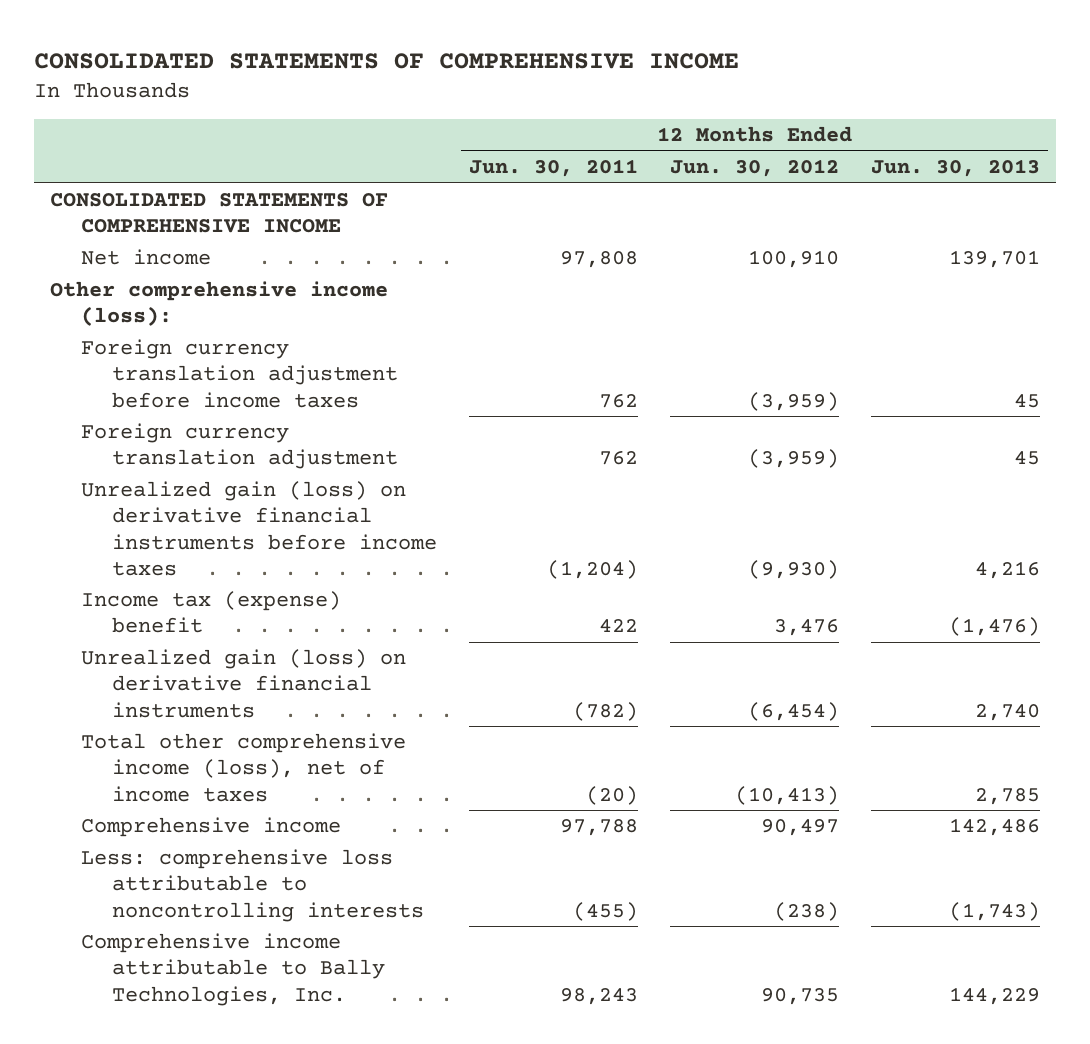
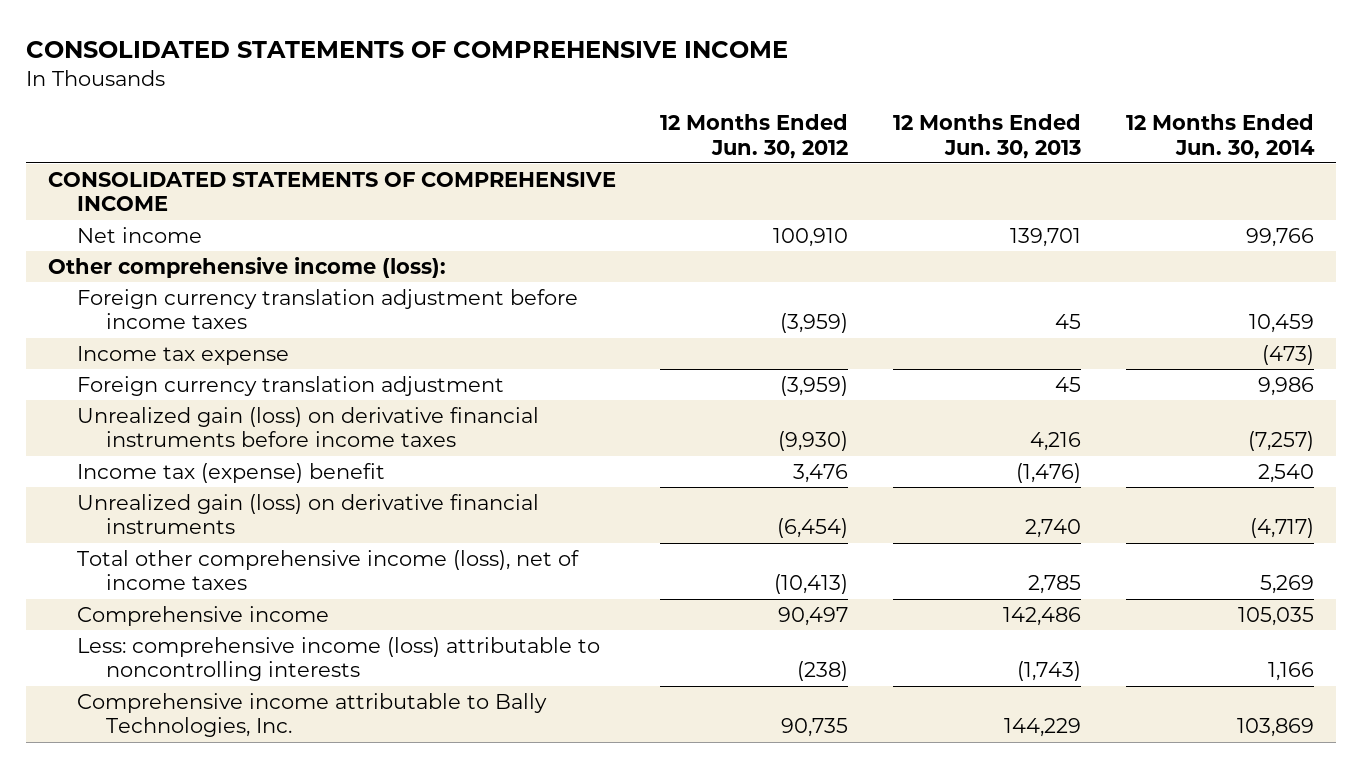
[469,159,639,178] Jun. 30, 2011 -> none
none -> [1125,114,1315,159] 12 Months Ended Jun. 30, 2014
none -> [76,345,289,365] Income tax expense
[80,849,425,922] Less: comprehensive loss attributable to noncontrolling interests -> [76,636,600,682] Less: comprehensive income (loss) attributable to noncontrolling interests

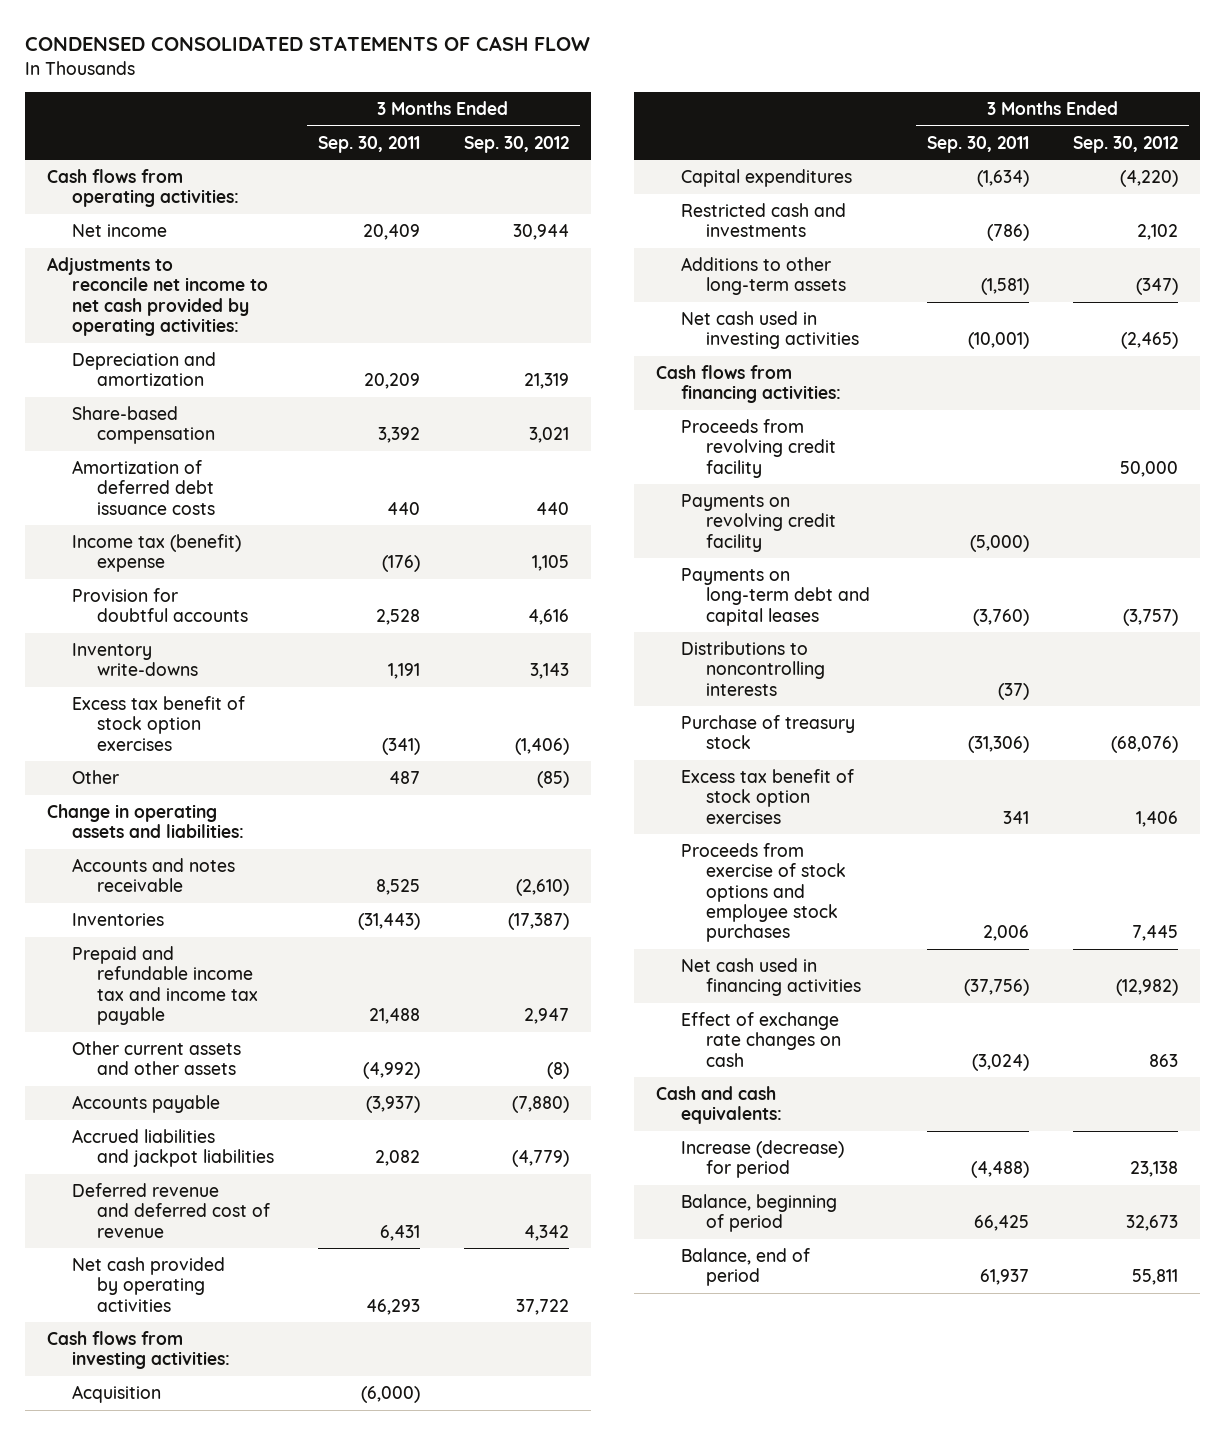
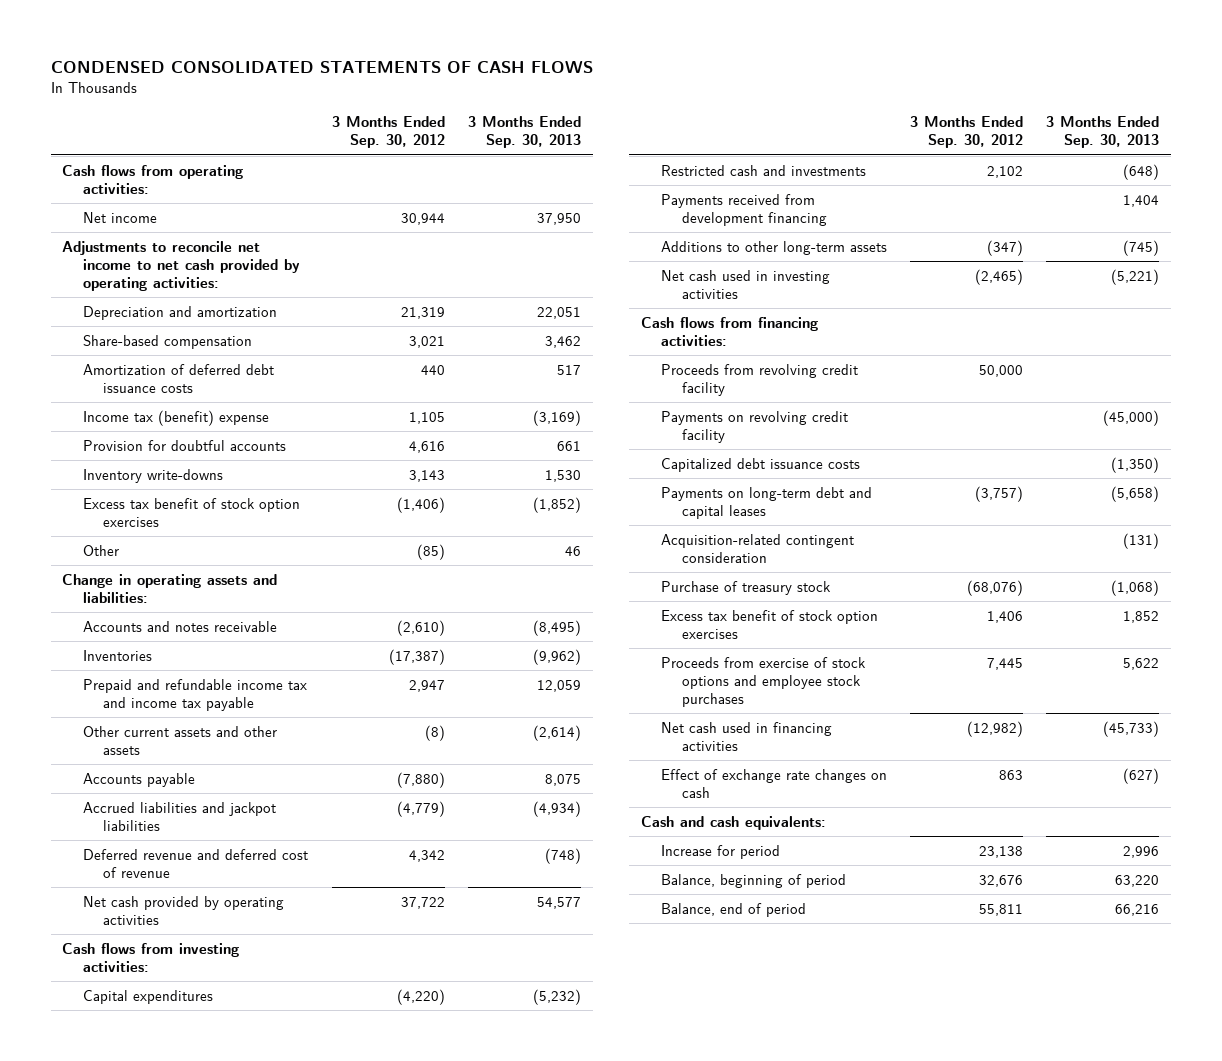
[24,36,590,52] CONDENSED CONSOLIDATED STATEMENTS OF CASH FLOW -> [50,61,593,74] CONDENSED CONSOLIDATED STATEMENTS OF CASH FLOWS
[317,135,420,153] Sep. 30, 2011 -> none
none -> [468,116,582,149] 3 Months Ended Sep. 30, 2013
[71,1384,161,1403] Acquisition -> none
none -> [661,193,827,226] Payments received from development financing
none -> [661,457,861,472] Capitalized debt issuance costs
[681,640,826,696] Distributions to noncontrolling interests -> none
none -> [661,533,855,563] Acquisition-related contingent consideration
[681,1139,845,1179] Increase (decrease) for period -> [661,844,781,859] Increase for period
[1126,1215,1179,1232] 32,673 -> [979,874,1024,887] 32,676

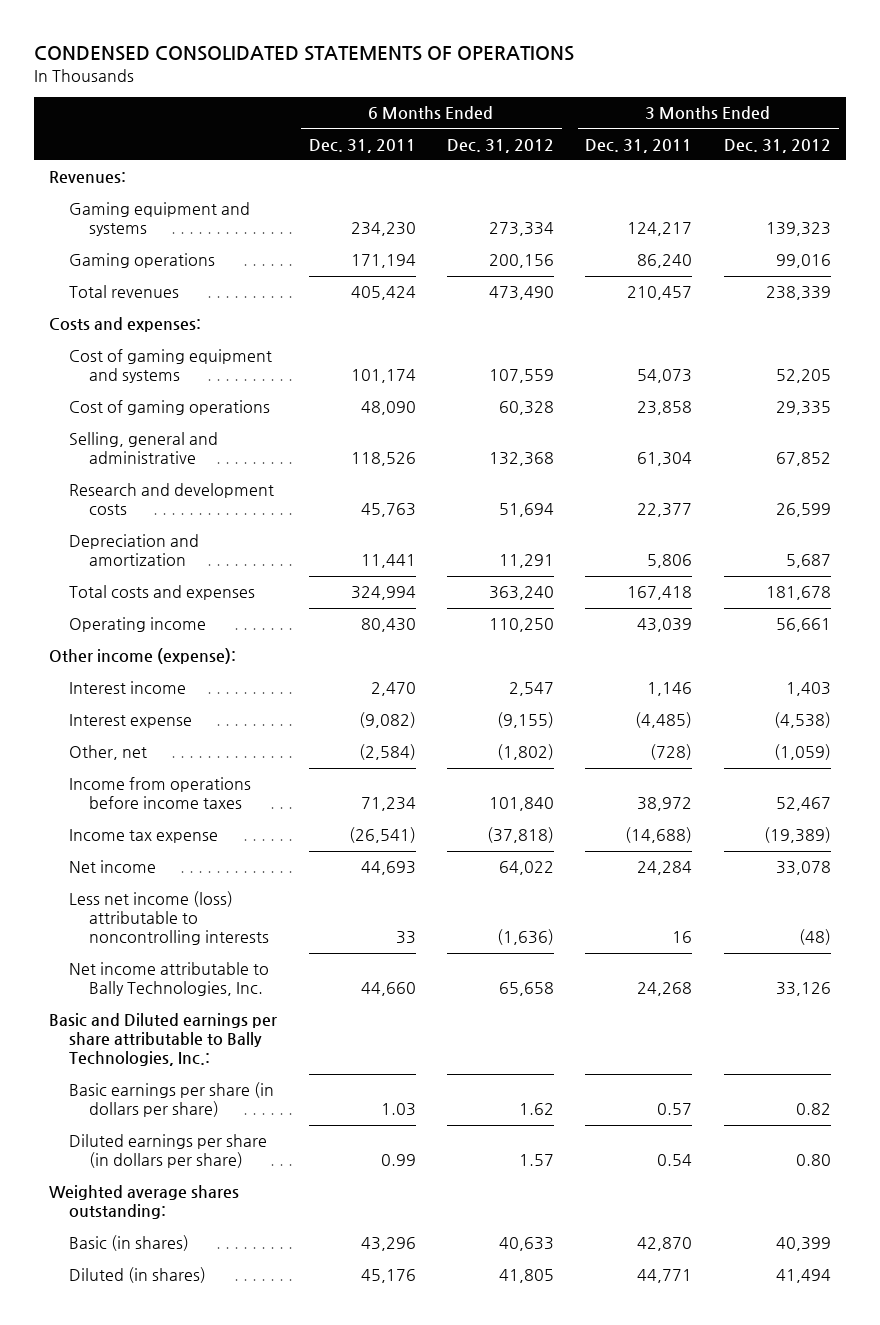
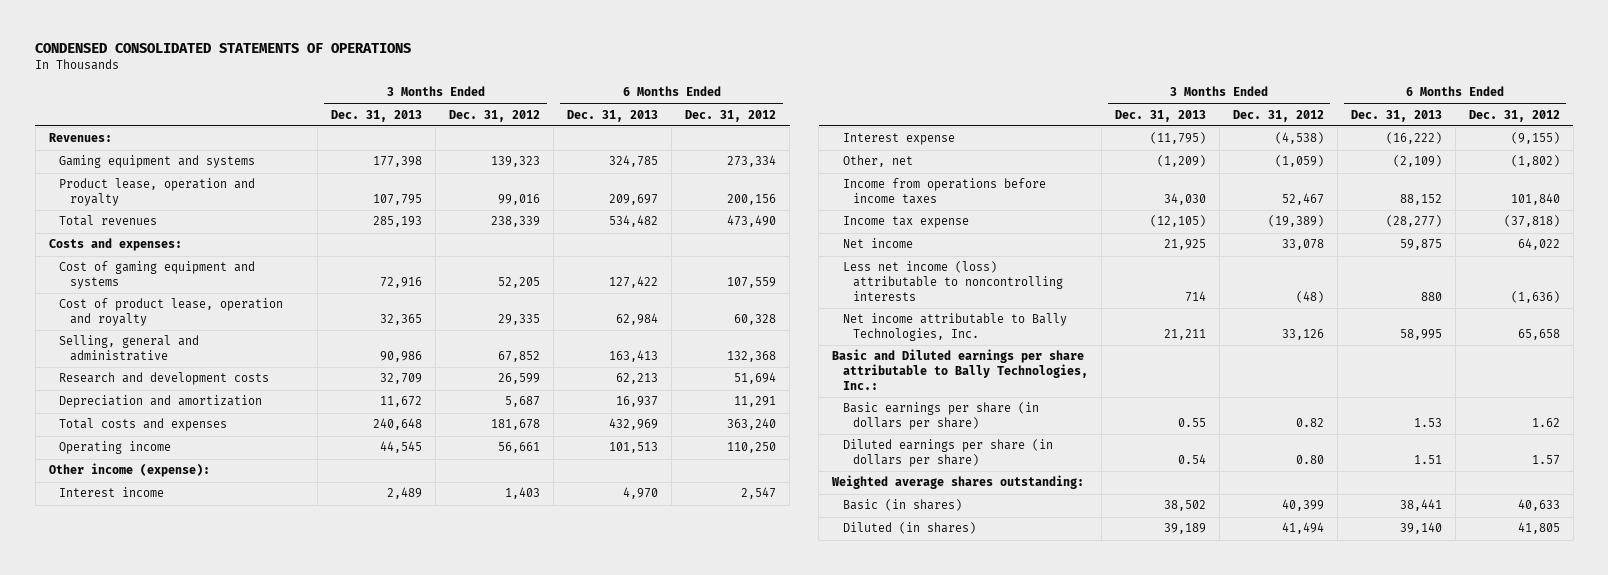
[308,138,416,153] Dec. 31, 2011 -> none
[585,138,693,153] Dec. 31, 2011 -> none
none -> [331,109,423,122] Dec. 31, 2013
none -> [567,109,659,122] Dec. 31, 2013
[69,253,216,269] Gaming operations -> [59,178,256,207] Product lease, operation and royalty
[69,400,271,416] Cost of gaming operations -> [59,298,284,327] Cost of product lease, operation and royalty

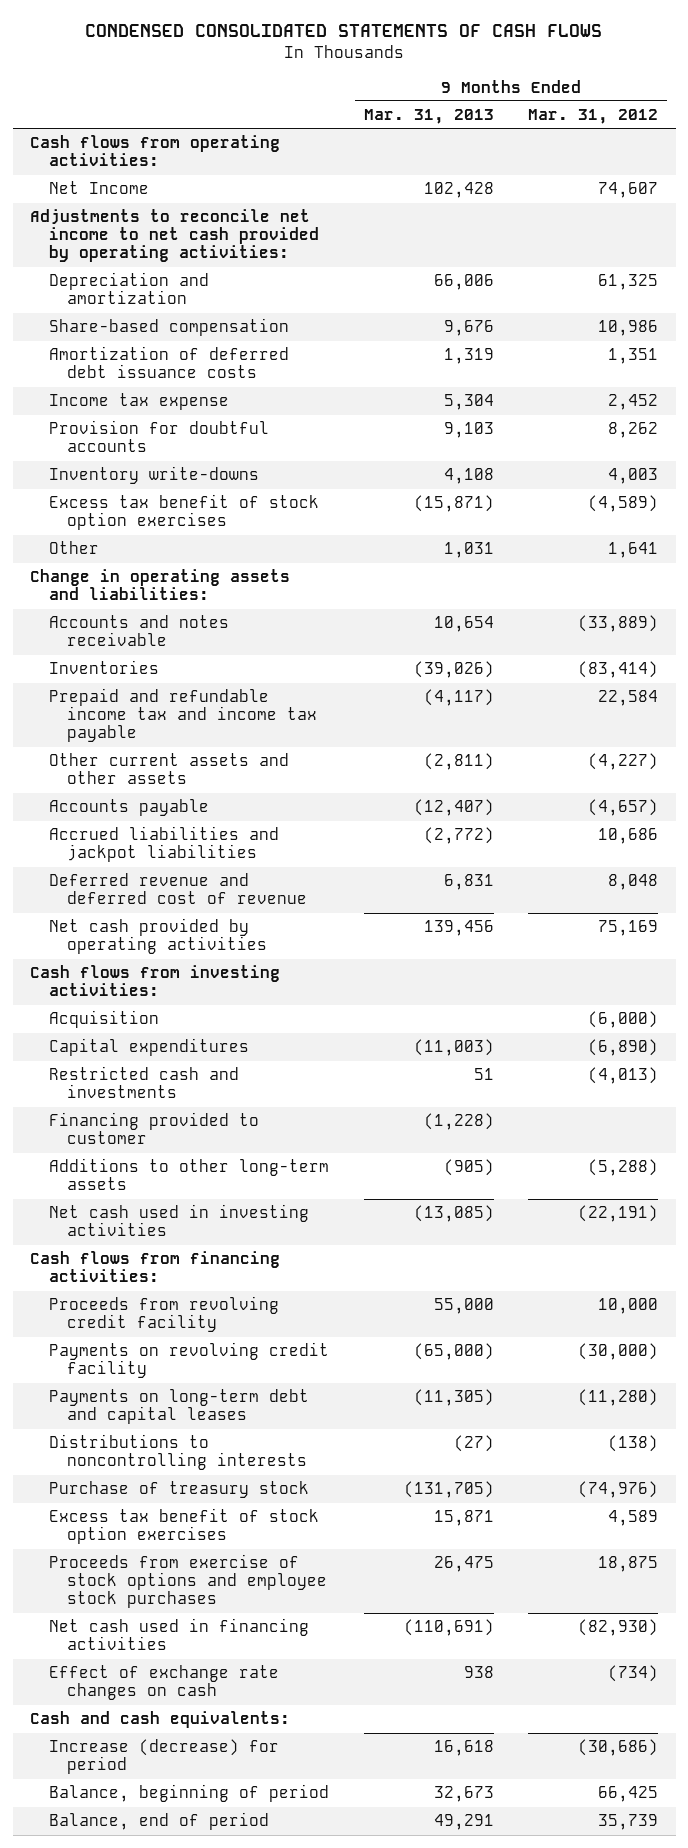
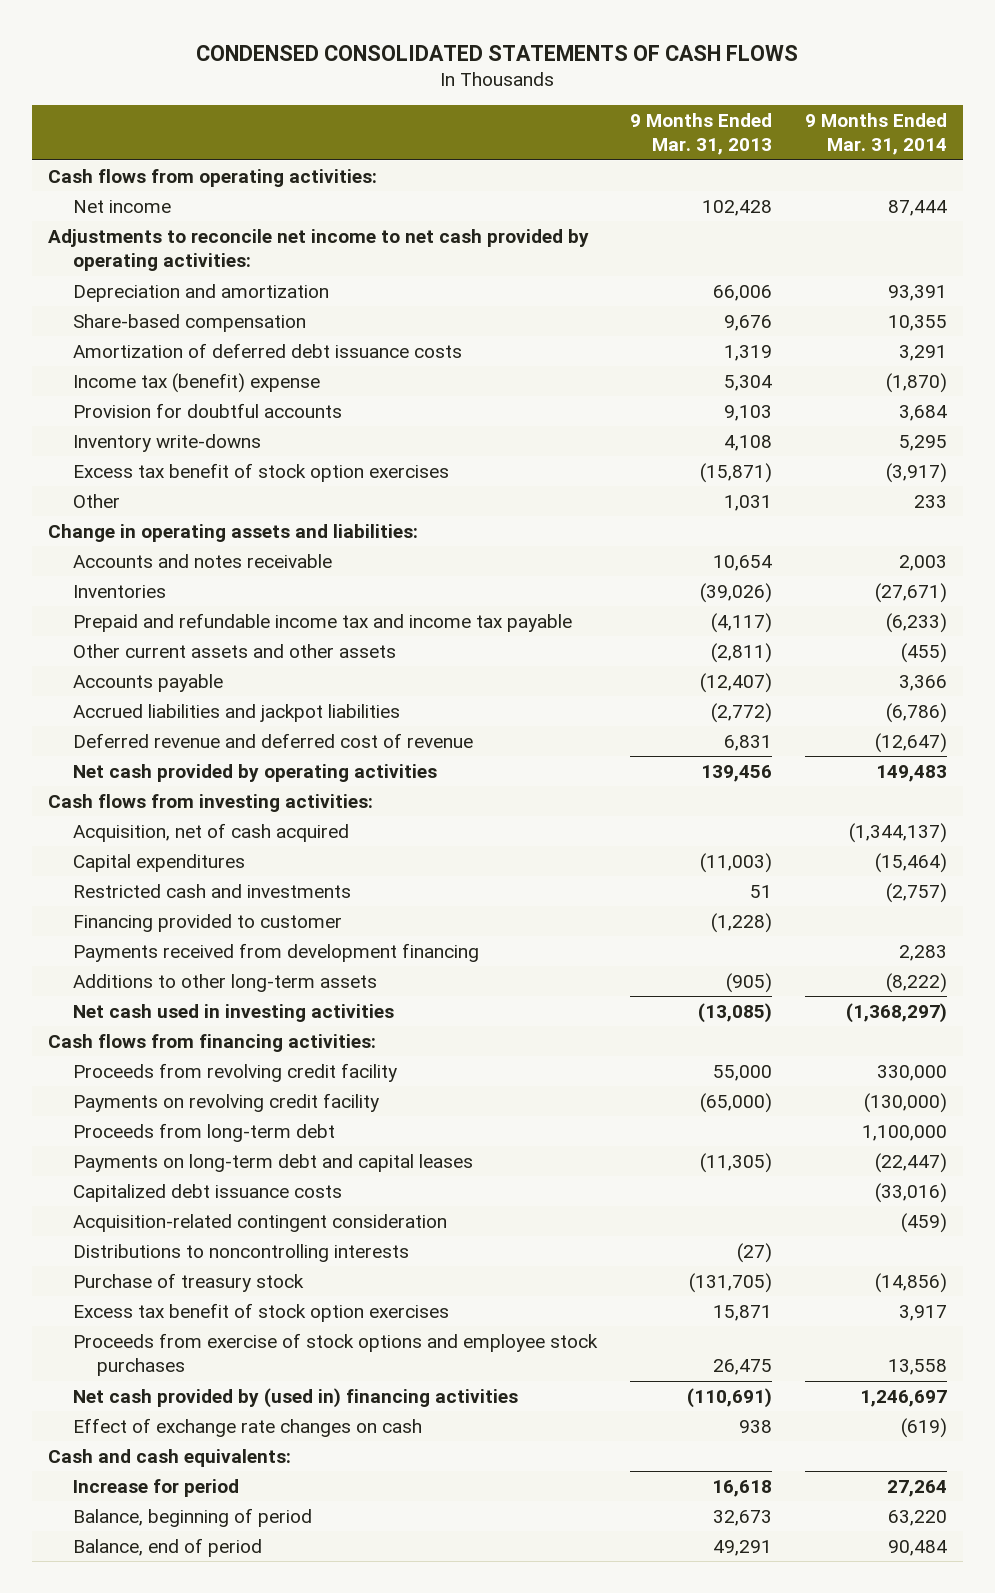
[528,109,659,125] Mar. 31, 2012 -> none
none -> [804,112,947,156] 9 Months Ended Mar. 31, 2014
[48,181,149,195] Net Income -> [72,199,171,213] Net income
[48,393,229,411] Income tax expense -> [72,372,320,393] Income tax (benefit) expense
[48,1010,159,1029] Acquisition -> [72,822,349,842] Acquisition, net of cash acquired
none -> [72,942,479,962] Payments received from development financing
none -> [72,1122,335,1142] Proceeds from long-term debt
none -> [72,1183,342,1202] Capitalized debt issuance costs
none -> [72,1213,447,1232] Acquisition-related contingent consideration
[48,1618,309,1651] Net cash used in financing activities -> [72,1387,518,1408] Net cash provided by (used in) financing activities
[48,1739,279,1775] Increase (decrease) for period -> [72,1478,239,1497] Increase for period

